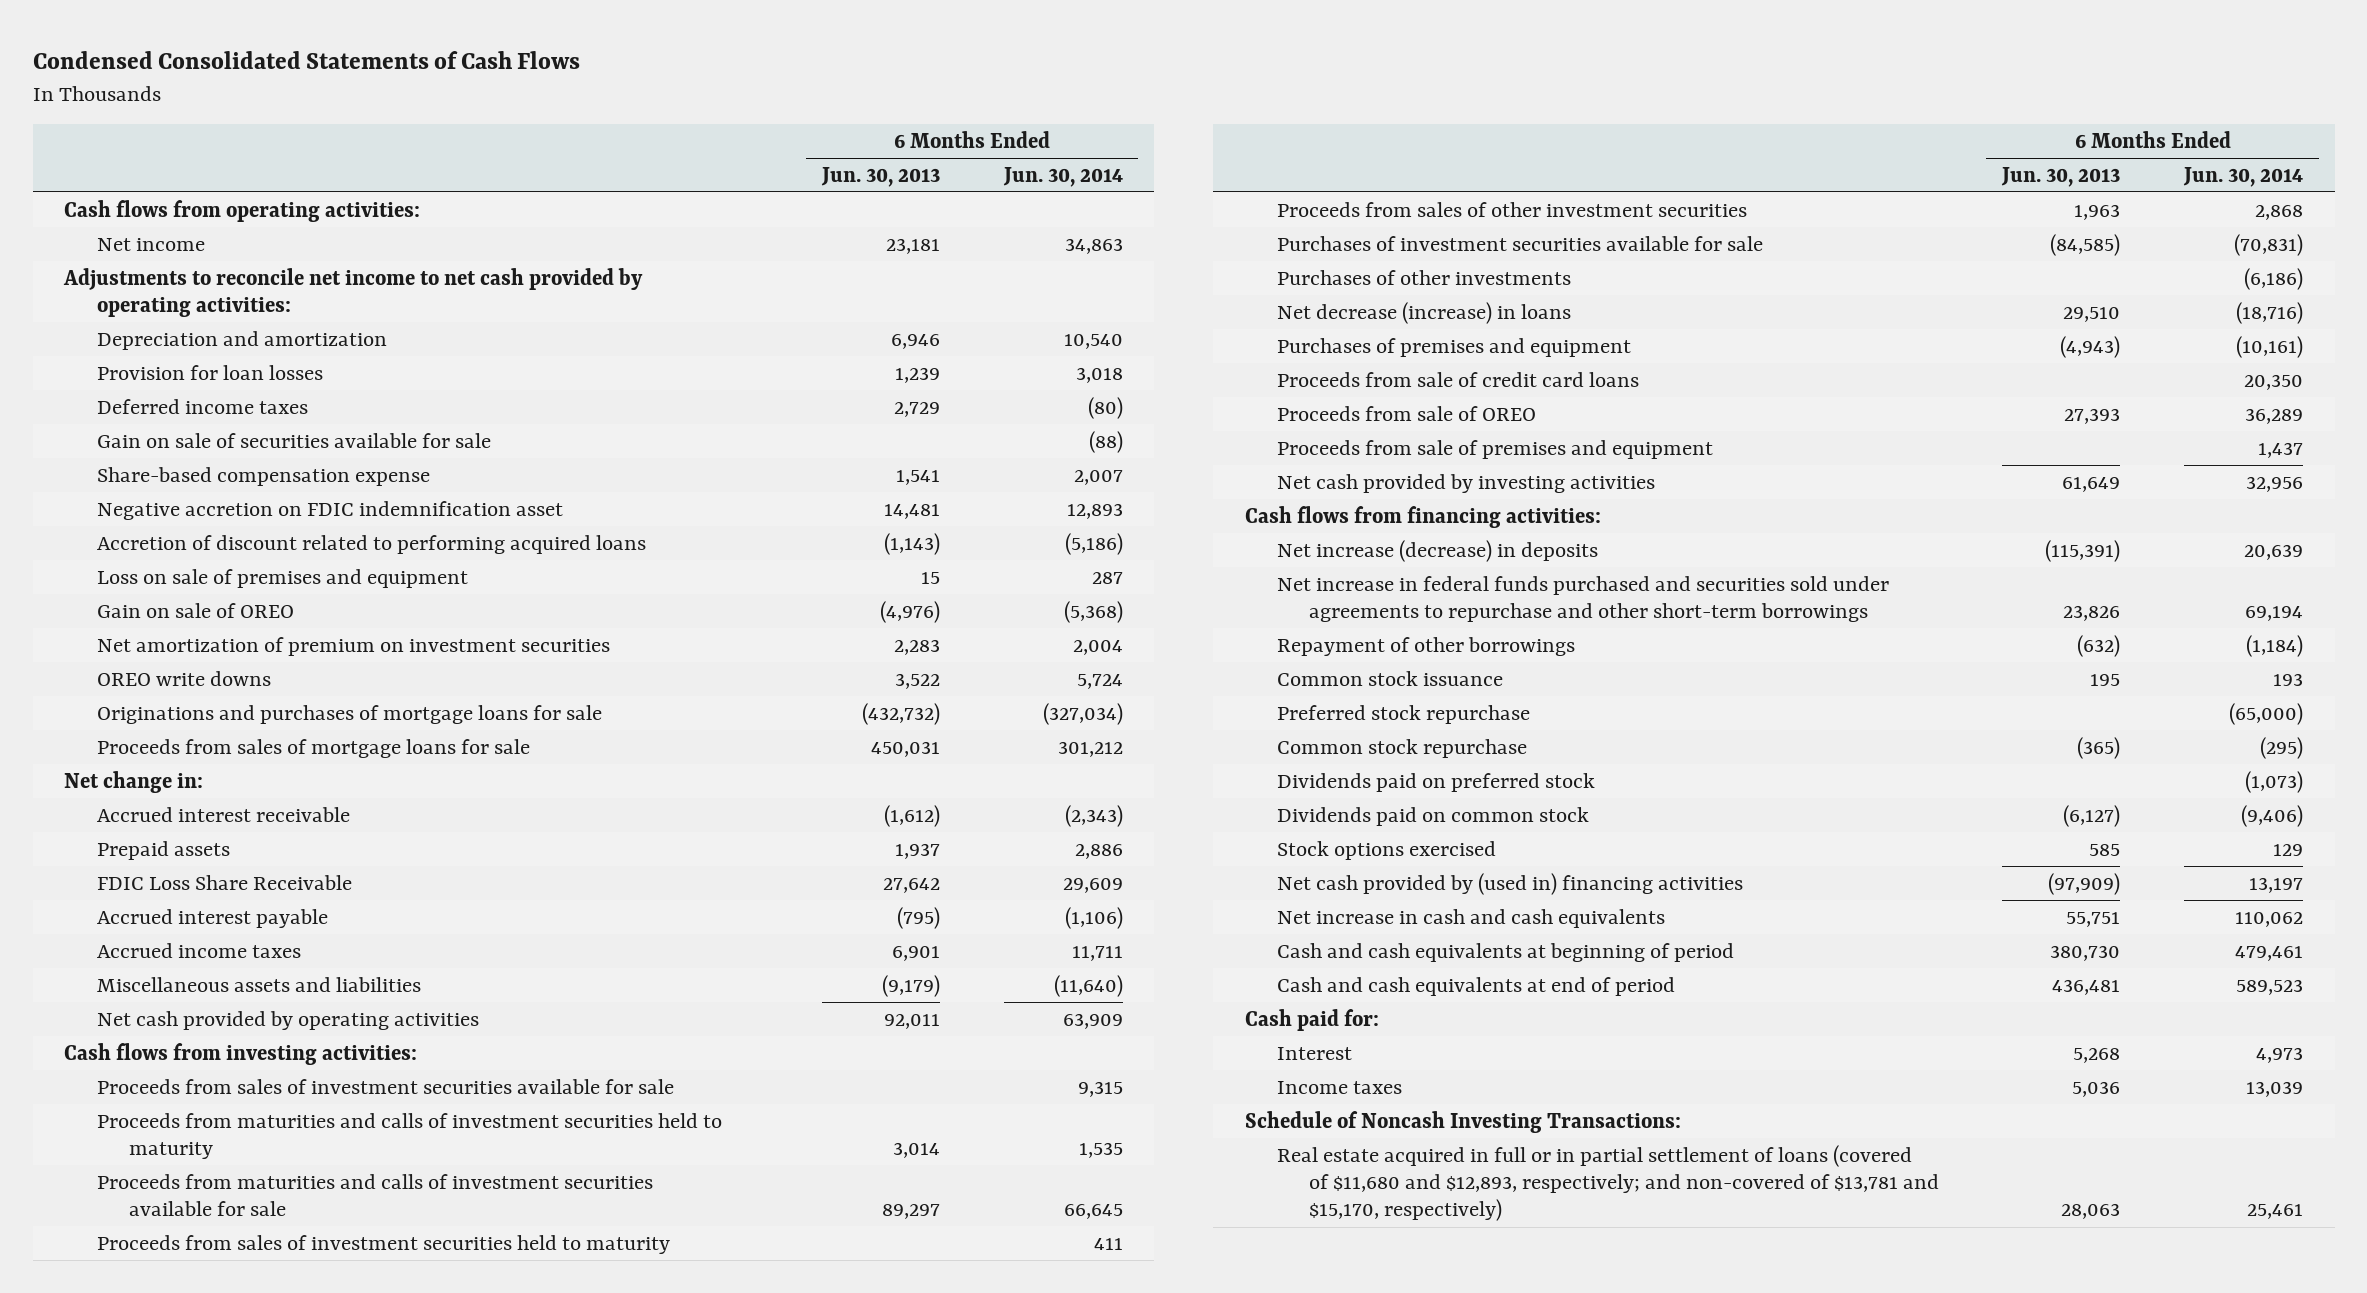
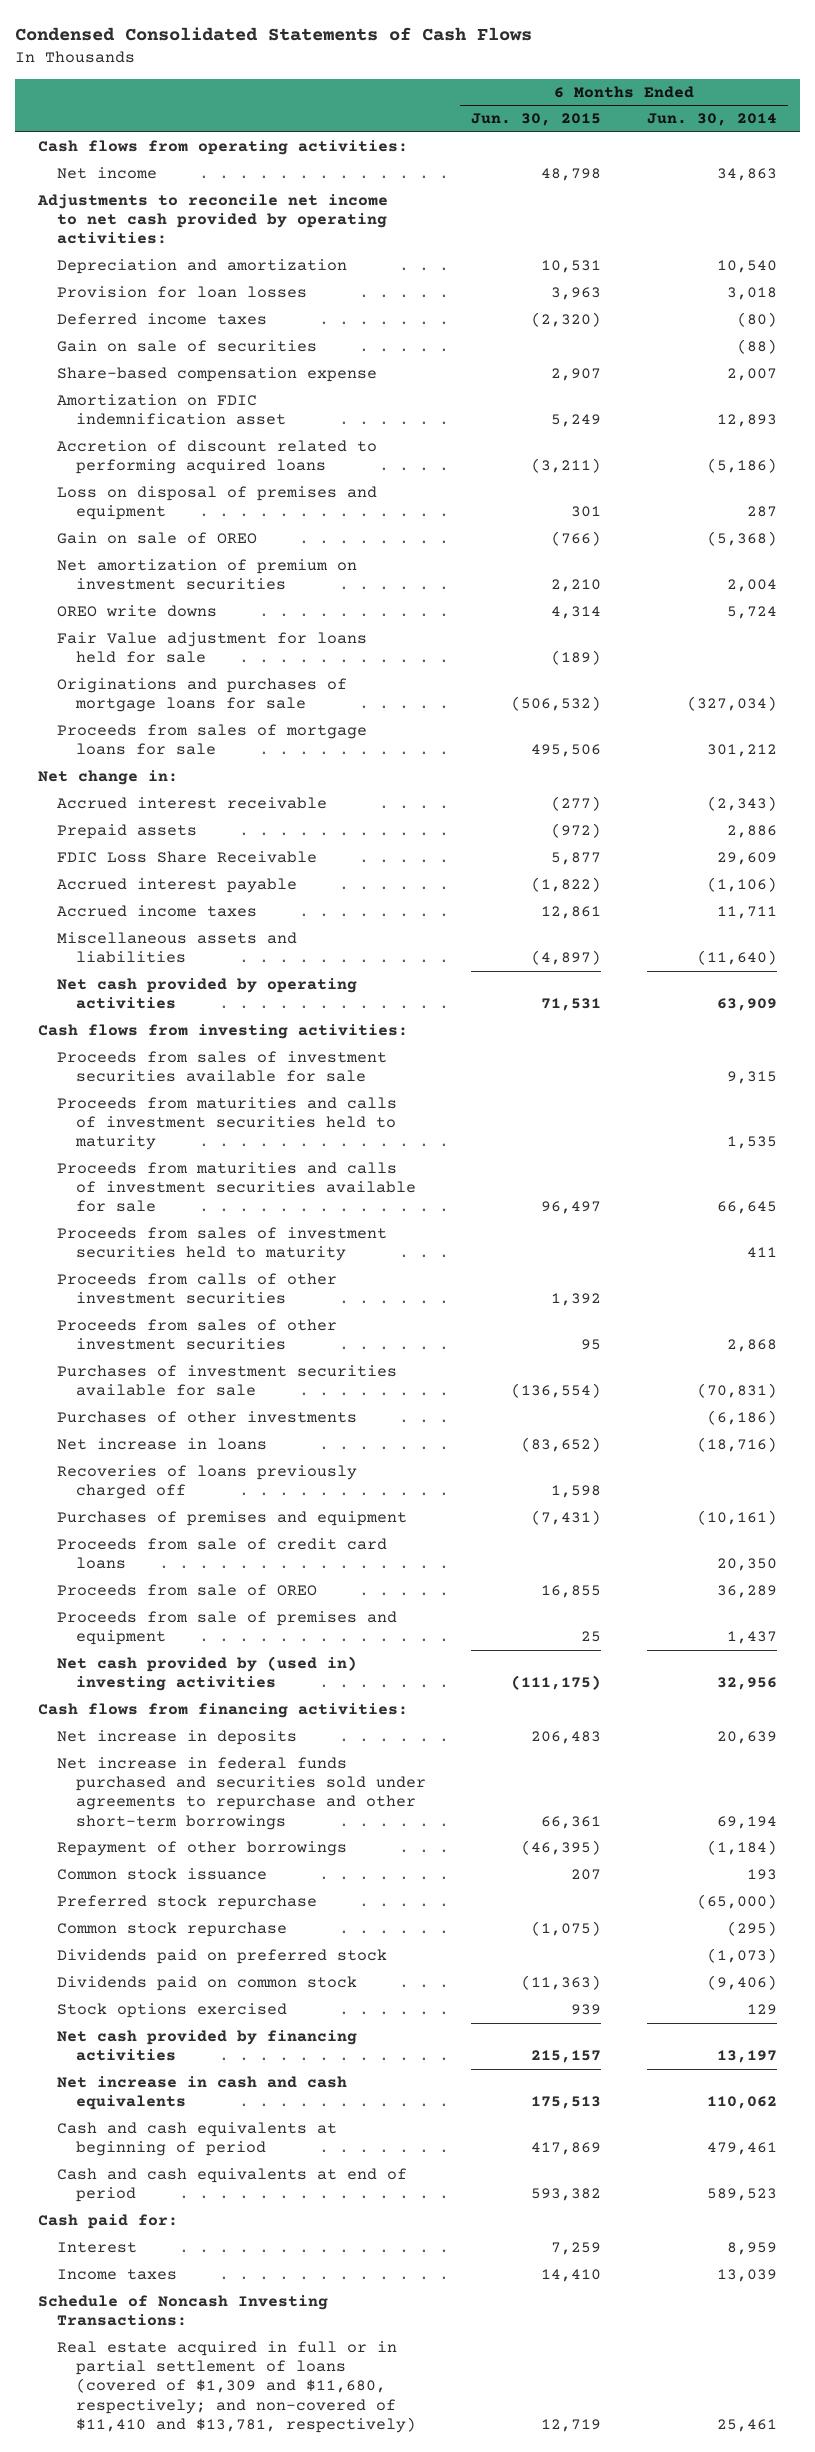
[821,166,941,187] Jun. 30, 2013 -> none
none -> [471,113,602,127] Jun. 30, 2015
[96,432,491,448] Gain on sale of securities available for sale -> [56,340,317,353] Gain on sale of securities
[96,500,563,520] Negative accretion on FDIC indemnification asset -> [56,394,286,426] Amortization on FDIC indemnification asset
[96,568,468,588] Loss on sale of premises and equipment -> [56,486,377,521] Loss on disposal of premises and equipment
none -> [56,632,367,664] Fair Value adjustment for loans held for sale
none -> [56,1273,337,1305] Proceeds from calls of other investment securities
[1276,301,1571,324] Net decrease (increase) in loans -> [56,1438,267,1451] Net increase in loans
none -> [56,1465,357,1500] Recoveries of loans previously charged off
[1276,473,1655,493] Net cash provided by investing activities -> [56,1656,357,1692] Net cash provided by (used in) investing activities
[1276,539,1598,562] Net increase (decrease) in deposits -> [56,1730,297,1746] Net increase in deposits
[1276,872,1743,895] Net cash provided by (used in) financing activities -> [56,2030,357,2062] Net cash provided by financing activities
[2255,1046,2303,1063] 4,973 -> [727,2242,778,2256] 8,959
[1276,1144,1939,1222] Real estate acquired in full or in partial settlement of loans (covered of $11,680 and $12,893, respectively; and non-covered of $13,781 and $15,170, respectively) -> [56,2341,416,2433] Real estate acquired in full or in partial settlement of loans (covered of $1,309 and $11,680, respectively; and non-covered of $11,410 and $13,781, respectively)

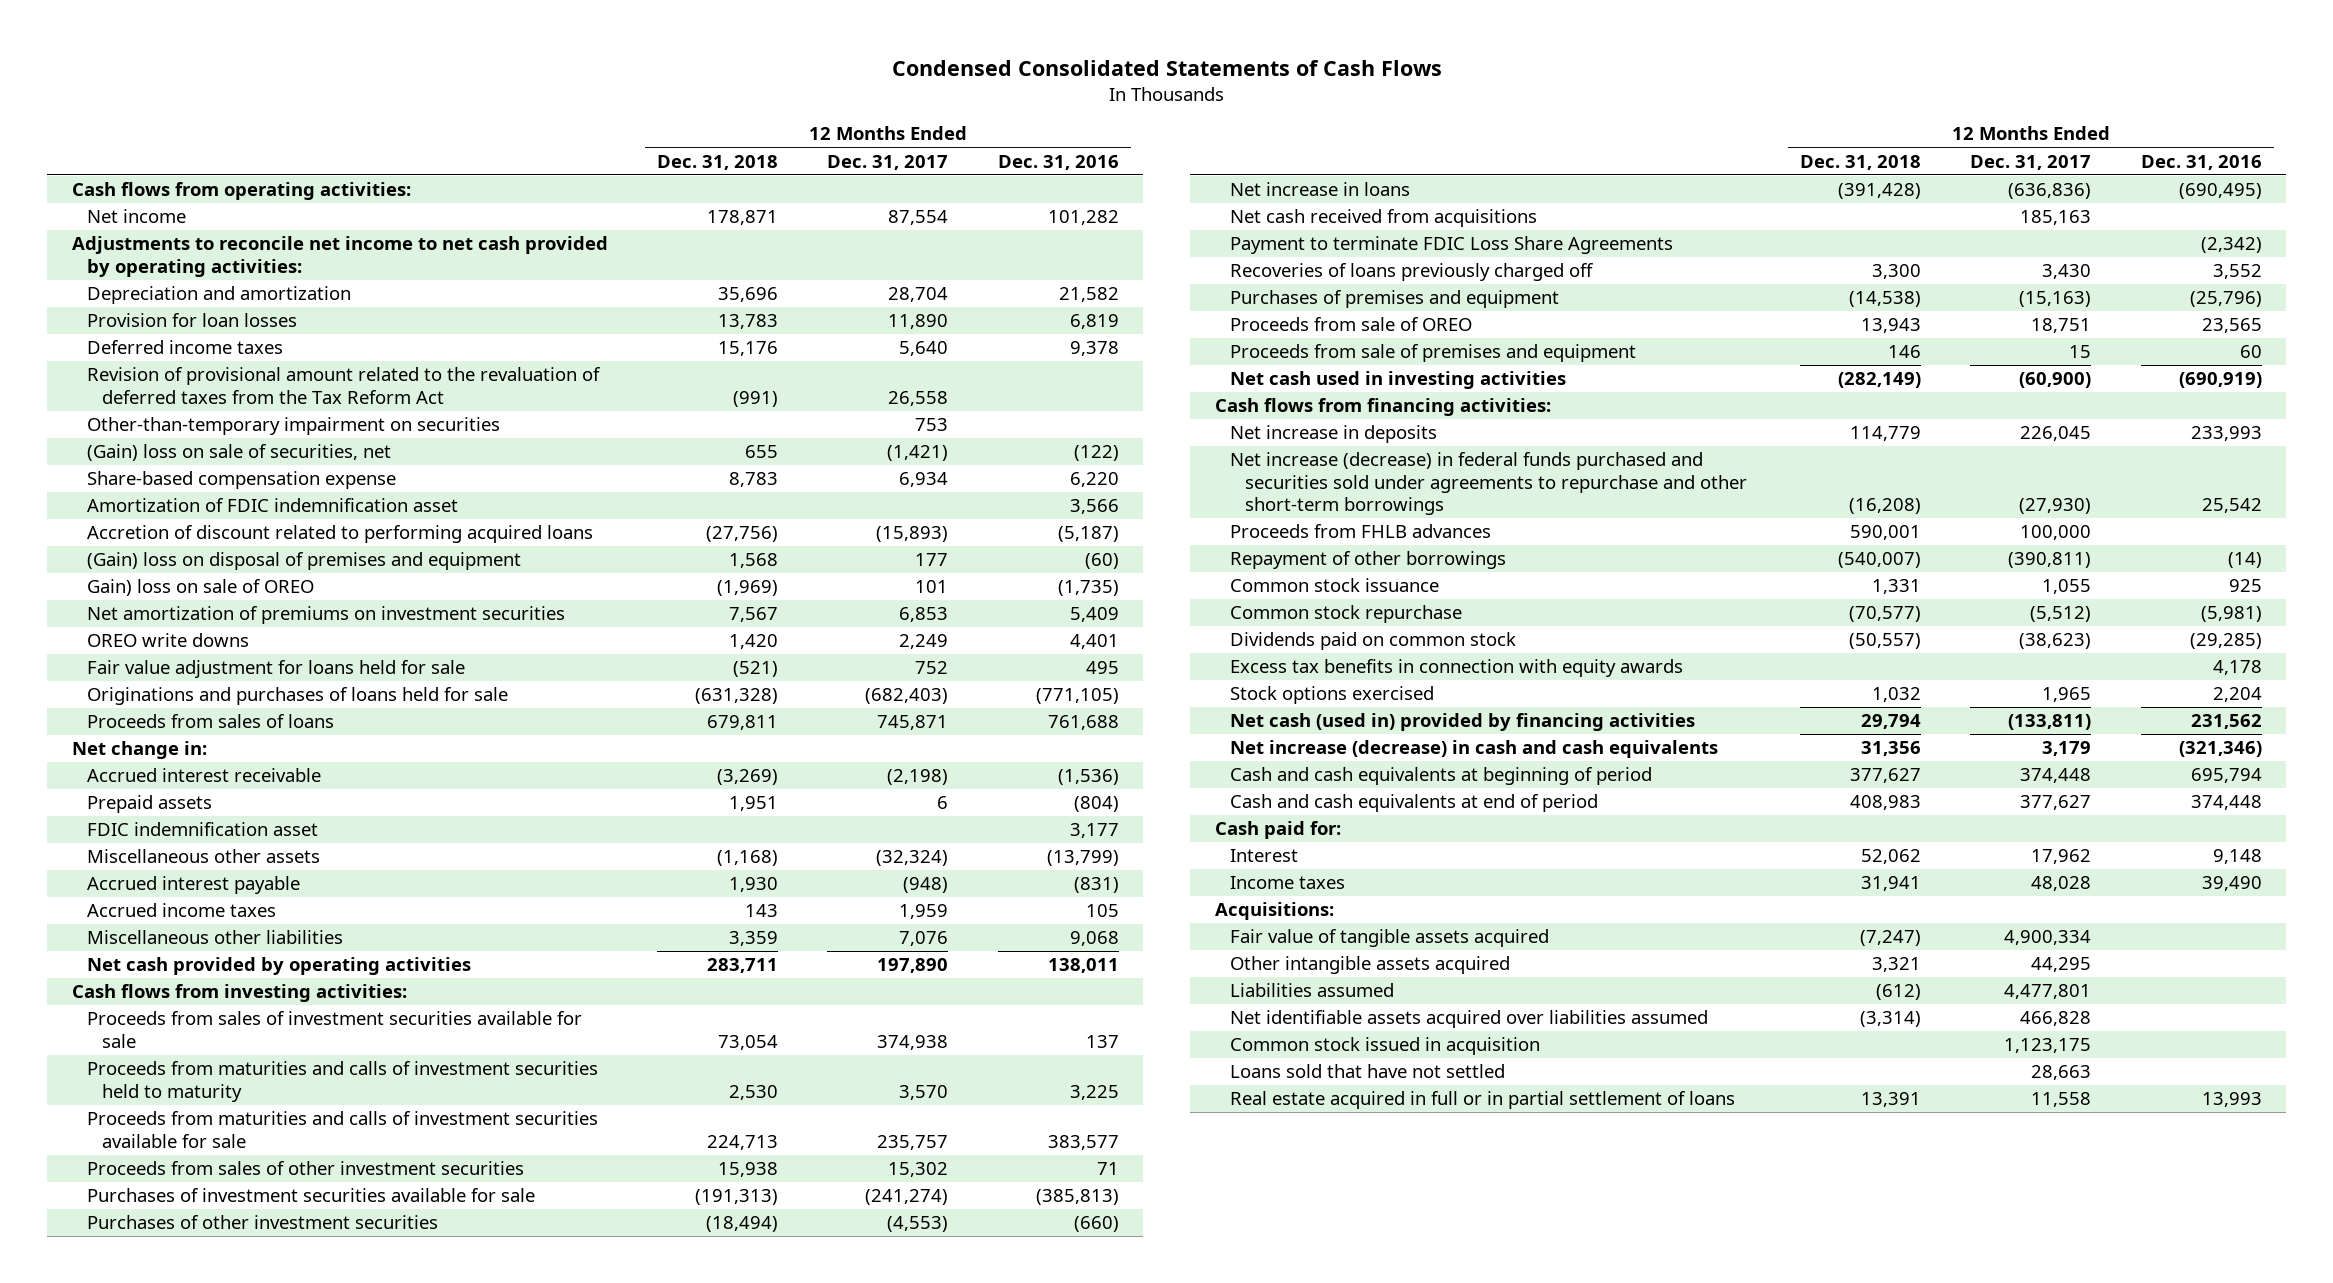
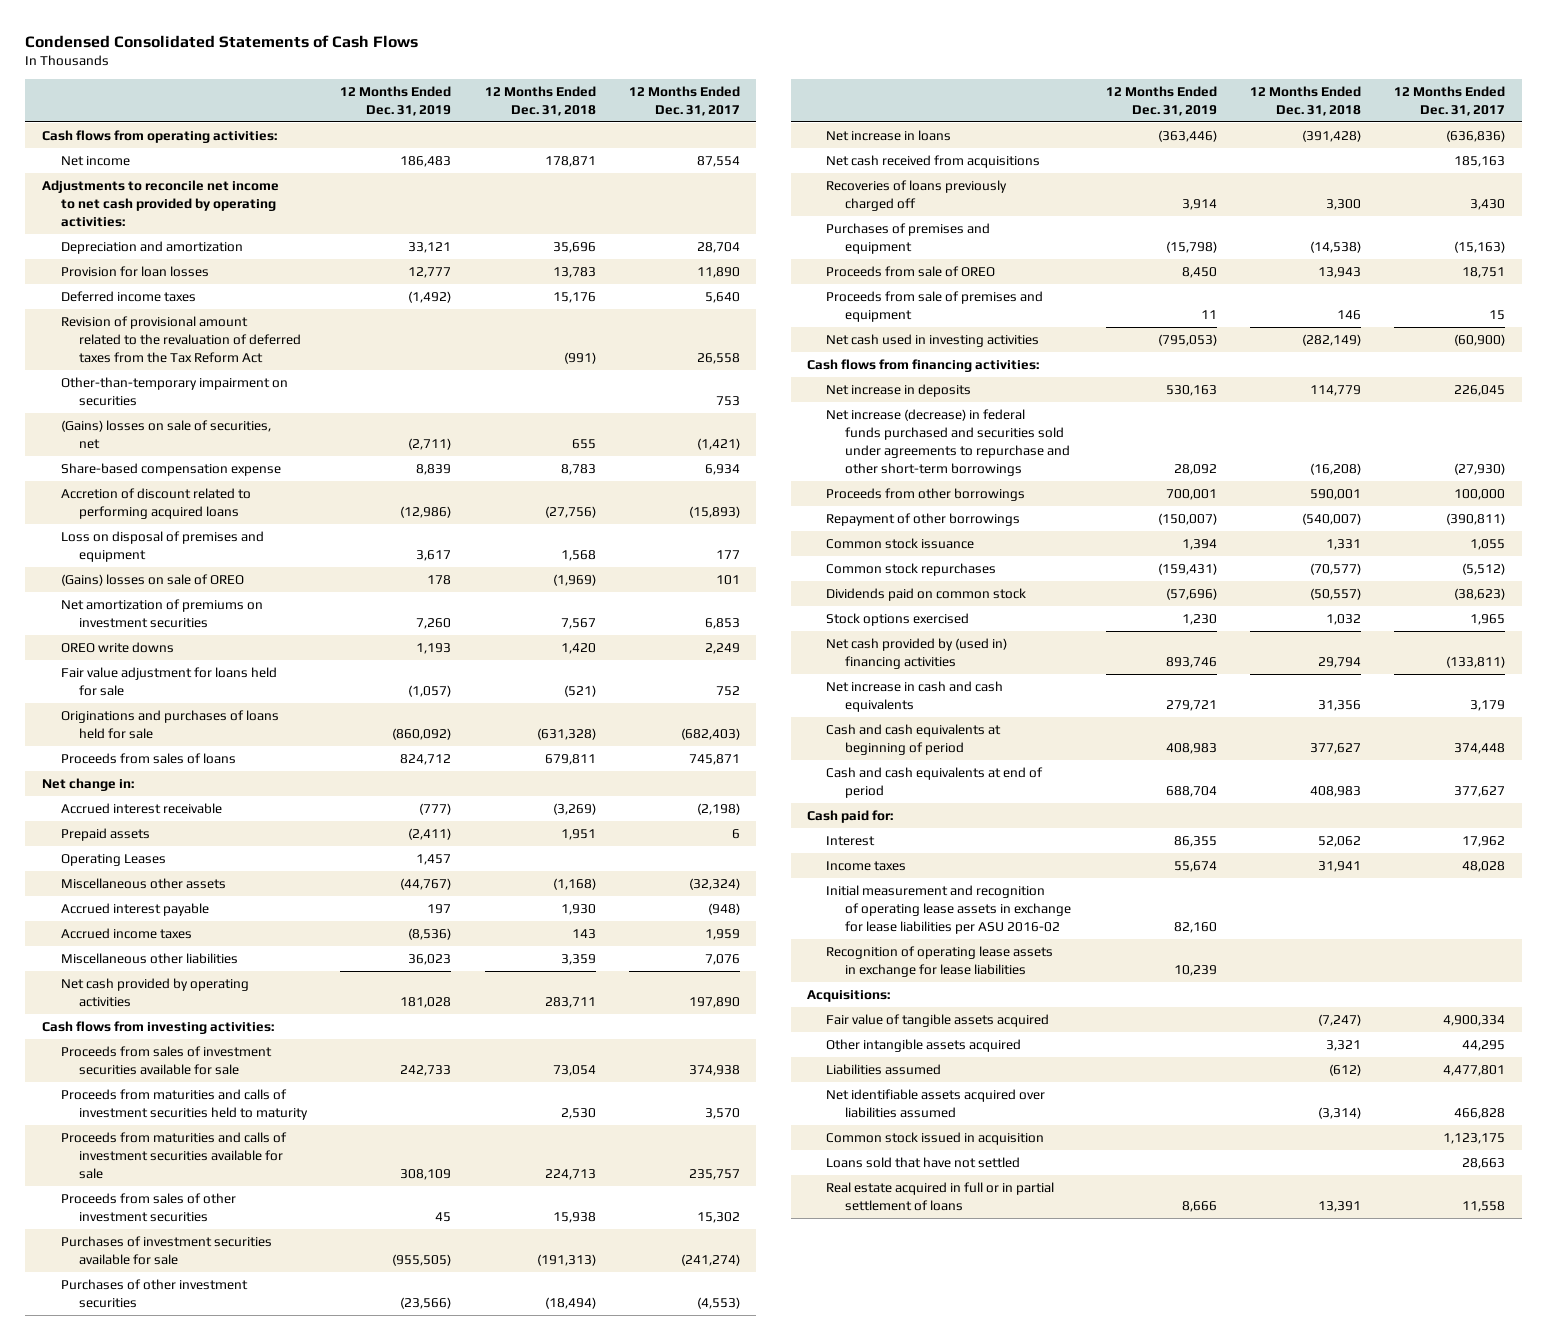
[997,154,1119,170] Dec. 31, 2016 -> none
none -> [340,85,452,116] 12 Months Ended Dec. 31, 2019
[87,444,392,462] (Gain) loss on sale of securities, net -> [60,420,271,449] (Gains) losses on sale of securities, net
[87,498,459,513] Amortization of FDIC indemnification asset -> none
[87,552,522,571] (Gain) loss on disposal of premises and equipment -> [60,531,264,562] Loss on disposal of premises and equipment
[87,579,315,597] Gain) loss on sale of OREO -> [60,574,244,587] (Gains) losses on sale of OREO
[87,822,319,837] FDIC indemnification asset -> none
none -> [60,854,166,867] Operating Leases
[1229,236,1673,255] Payment to terminate FDIC Loss Share Agreements -> none
[1229,524,1491,539] Proceeds from FHLB advances -> [825,488,1025,502] Proceeds from other borrowings
[1229,605,1462,624] Common stock repurchase -> [825,563,996,577] Common stock repurchases
[1229,659,1683,678] Excess tax benefits in connection with equity awards -> none
[1229,713,1695,732] Net cash (used in) provided by financing activities -> [825,638,1007,669] Net cash provided by (used in) financing activities
[1229,740,1718,759] Net increase (decrease) in cash and cash equivalents -> [825,681,1003,712] Net increase in cash and cash equivalents
none -> [825,885,1071,934] Initial measurement and recognition of operating lease assets in exchange for lease liabilities per ASU 2016-02
none -> [825,946,1053,977] Recognition of operating lease assets in exchange for lease liabilities

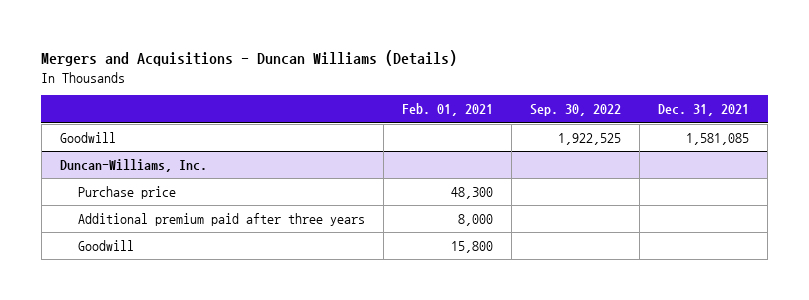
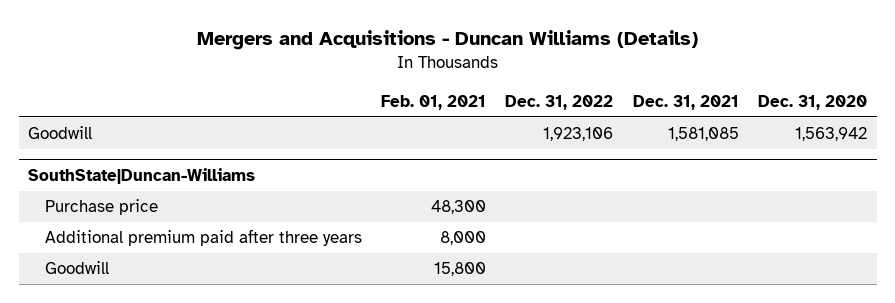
[530,104,622,117] Sep. 30, 2022 -> none
none -> [505,94,614,110] Dec. 31, 2022
none -> [758,94,868,110] Dec. 31, 2020
[59,159,207,173] Duncan-Williams, Inc. -> [28,167,256,184] SouthState|Duncan-Williams

